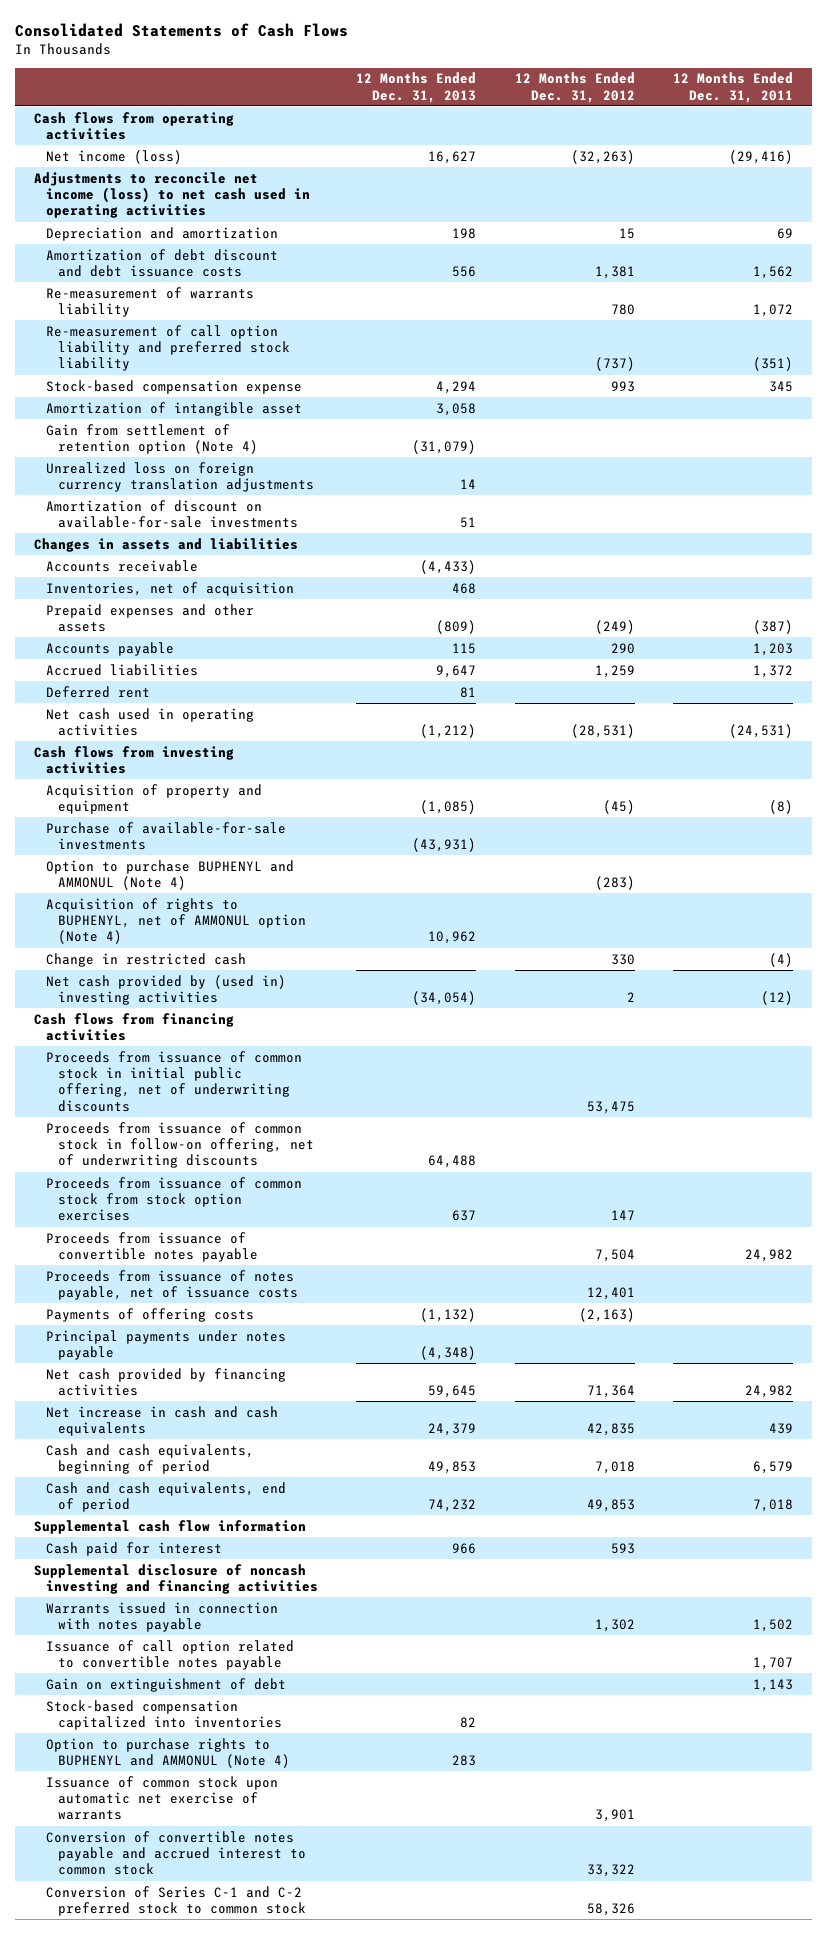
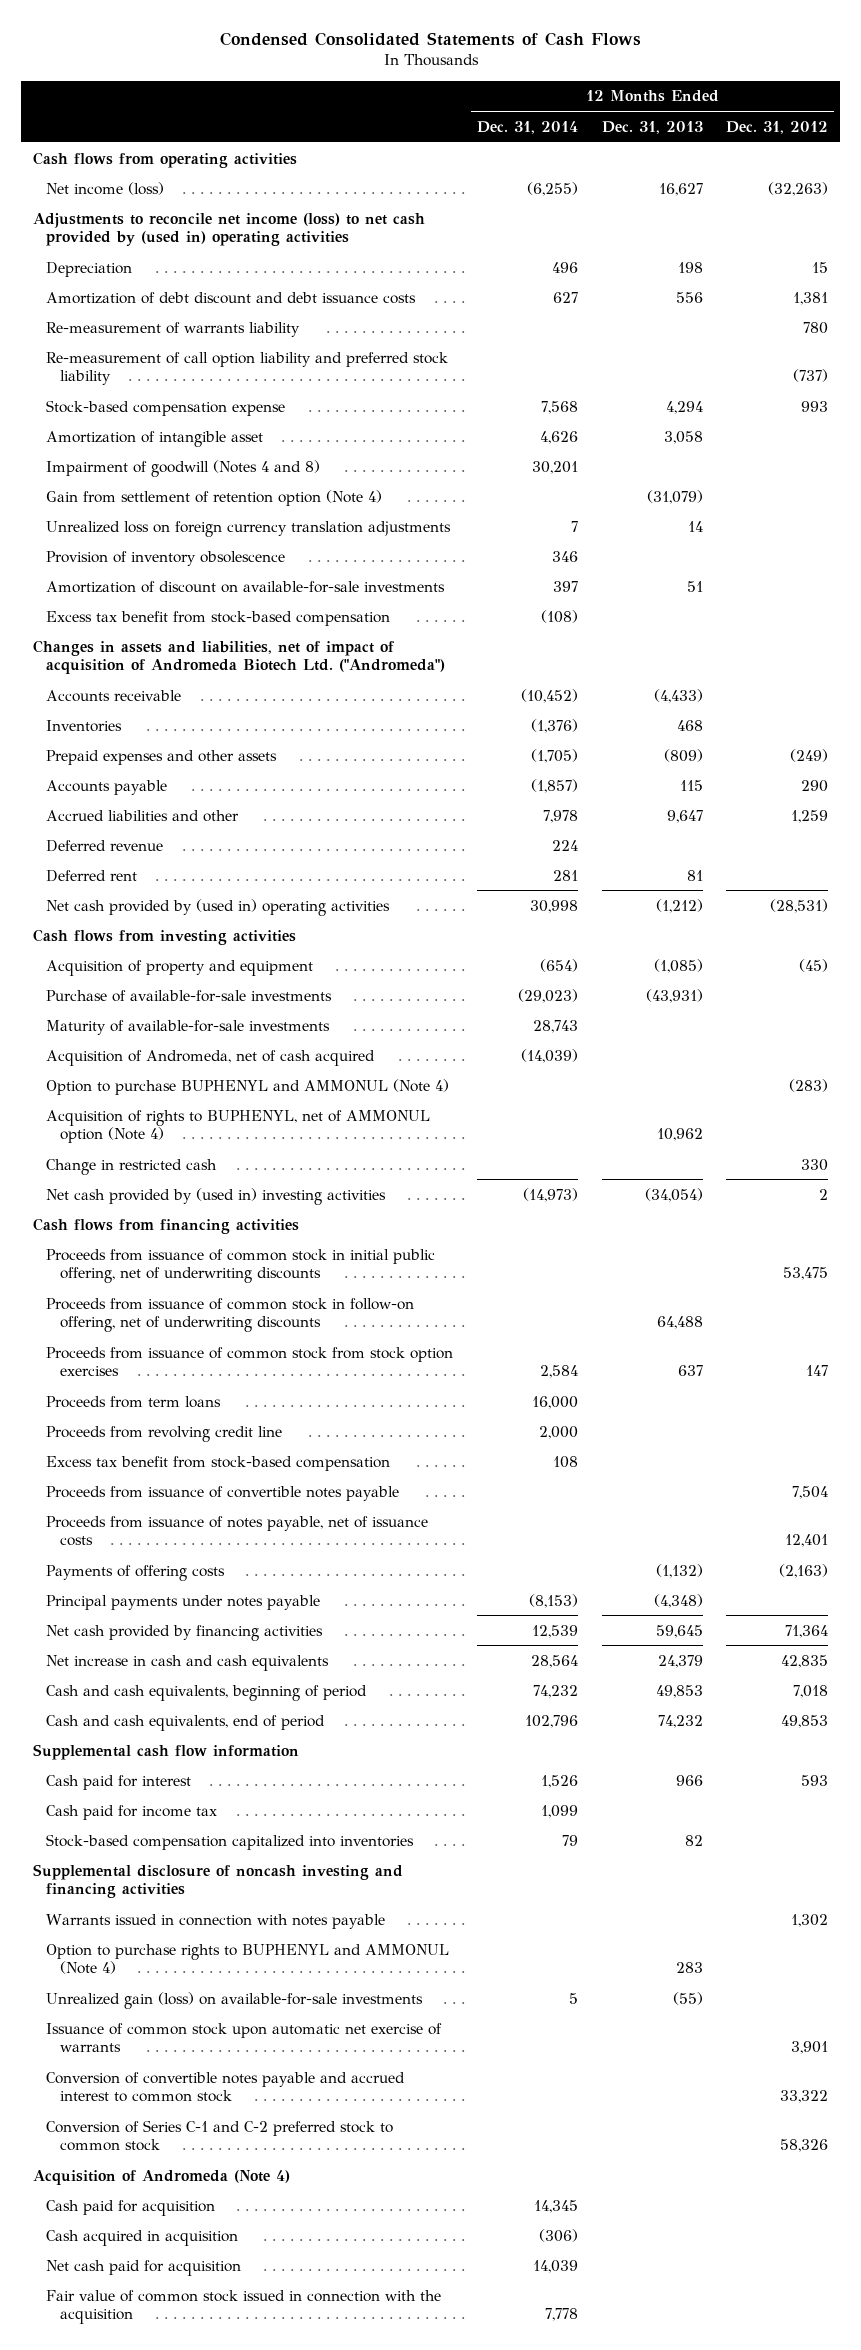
[14,22,348,37] Consolidated Statements of Cash Flows -> [219,31,641,46] Condensed Consolidated Statements of Cash Flows
[672,72,793,103] 12 Months Ended Dec. 31, 2011 -> none
none -> [476,120,578,134] Dec. 31, 2014
[33,171,311,219] Adjustments to reconcile net income (loss) to net cash used in operating activities -> [32,212,425,247] Adjustments to reconcile net income (loss) to net cash provided by (used in) operating activities
[46,226,279,241] Depreciation and amortization -> [46,261,133,277] Depreciation
none -> [46,459,321,477] Impairment of goodwill (Notes 4 and 8)
none -> [46,550,286,566] Provision of inventory obsolescence
none -> [46,610,391,626] Excess tax benefit from stock-based compensation
[33,537,298,552] Changes in assets and liabilities -> [32,639,446,675] Changes in assets and liabilities, net of impact of acquisition of Andromeda Biotech Ltd. ("Andromeda")
[46,581,295,596] Inventories, net of acquisition -> [46,719,123,732] Inventories
[46,663,199,676] Accrued liabilities -> [46,809,240,822] Accrued liabilities and other
none -> [46,839,164,852] Deferred revenue
[46,707,255,737] Net cash used in operating activities -> [46,898,391,916] Net cash provided by (used in) operating activities
none -> [46,1019,331,1035] Maturity of available-for-sale investments
none -> [46,1049,376,1066] Acquisition of Andromeda, net of cash acquired
none -> [46,1395,222,1408] Proceeds from term loans
none -> [46,1425,283,1442] Proceeds from revolving credit line
none -> [46,1455,391,1471] Excess tax benefit from stock-based compensation
none -> [46,1804,218,1820] Cash paid for income tax
[46,1699,283,1731] Stock-based compensation capitalized into inventories -> [46,1833,415,1850] Stock-based compensation capitalized into inventories
[46,1639,295,1671] Issuance of call option related to convertible notes payable -> none
[46,1677,287,1692] Gain on extinguishment of debt -> none
none -> [46,1991,424,2009] Unrealized gain (loss) on available-for-sale investments
none -> [32,2169,290,2185] Acquisition of Andromeda (Note 4)
none -> [46,2199,216,2216] Cash paid for acquisition
none -> [46,2229,239,2246] Cash acquired in acquisition
none -> [46,2259,242,2276] Net cash paid for acquisition
none -> [46,2289,442,2325] Fair value of common stock issued in connection with the acquisition

